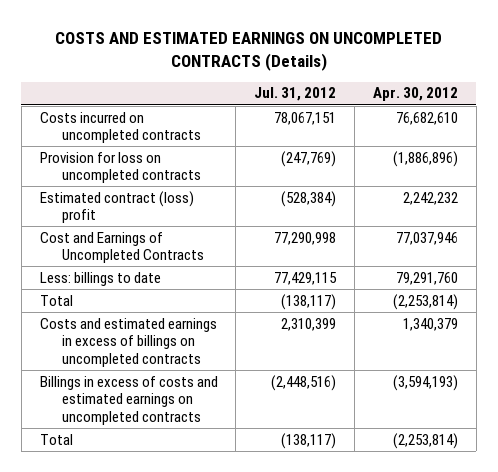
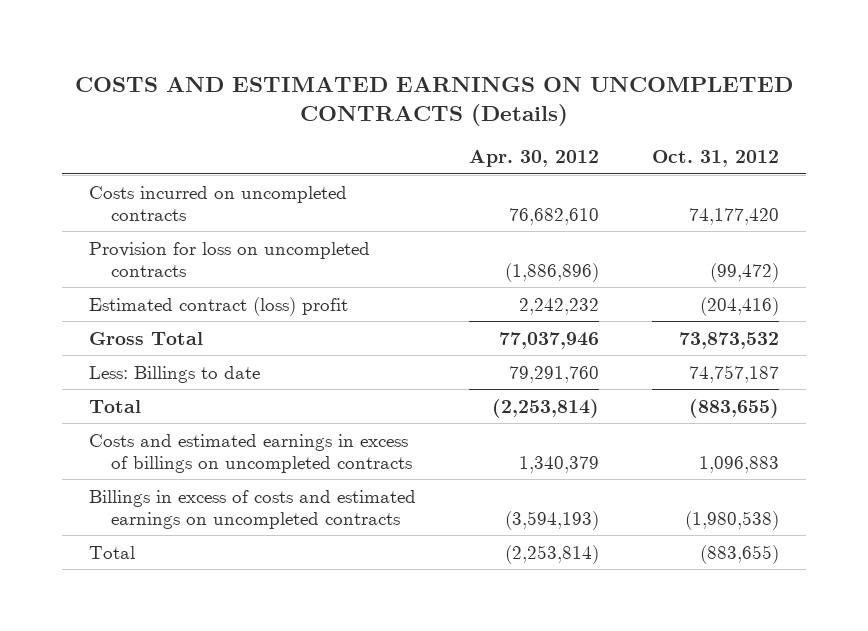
[254,87,337,102] Jul. 31, 2012 -> none
none -> [652,150,780,168] Oct. 31, 2012
[39,231,205,264] Cost and Earnings of Uncompleted Contracts -> [88,331,203,345] Gross Total
[39,271,161,286] Less: billings to date -> [88,365,260,383] Less: Billings to date

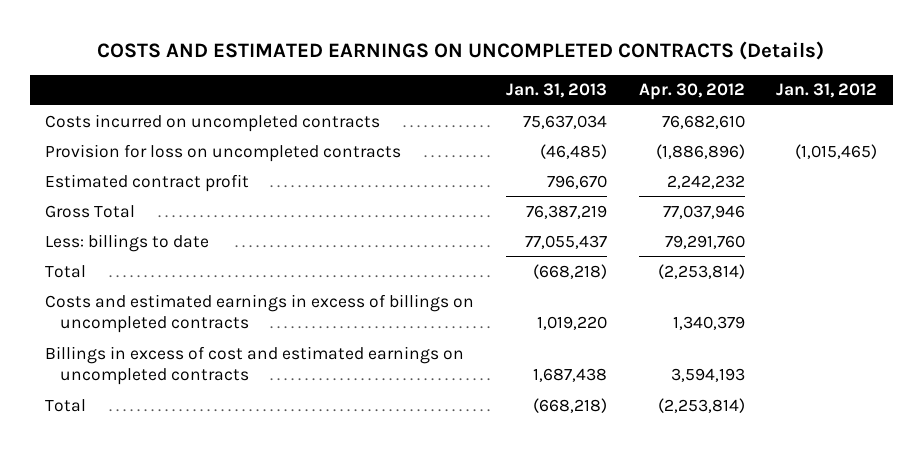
[652,150,780,168] Oct. 31, 2012 -> none
none -> [505,83,607,99] Jan. 31, 2013
none -> [776,83,878,99] Jan. 31, 2012
[88,296,348,316] Estimated contract (loss) profit -> [45,173,250,192] Estimated contract profit
[88,365,260,383] Less: Billings to date -> [45,233,210,252] Less: billings to date
[88,489,416,529] Billings in excess of costs and estimated earnings on uncompleted contracts -> [45,345,465,386] Billings in excess of cost and estimated earnings on uncompleted contracts
[505,510,600,530] (3,594,193) -> [670,368,745,383] 3,594,193

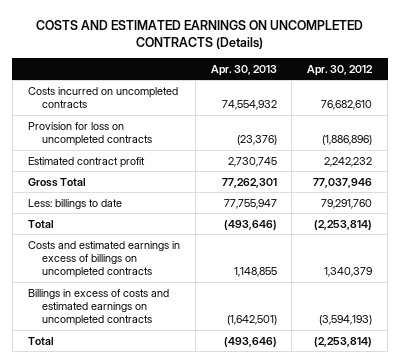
[505,83,607,99] Jan. 31, 2013 -> none
[776,83,878,99] Jan. 31, 2012 -> none
none -> [210,64,277,76] Apr. 30, 2013
[45,345,465,386] Billings in excess of cost and estimated earnings on uncompleted contracts -> [27,288,169,327] Billings in excess of costs and estimated earnings on uncompleted contracts
[670,368,745,383] 3,594,193 -> [319,315,373,326] (3,594,193)

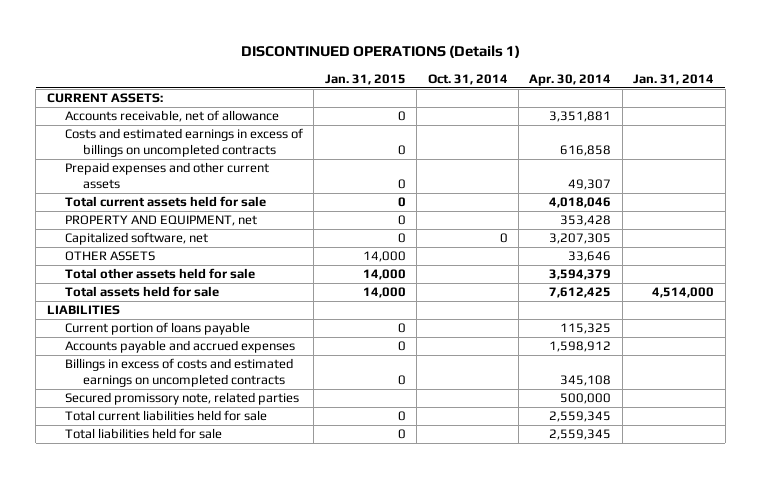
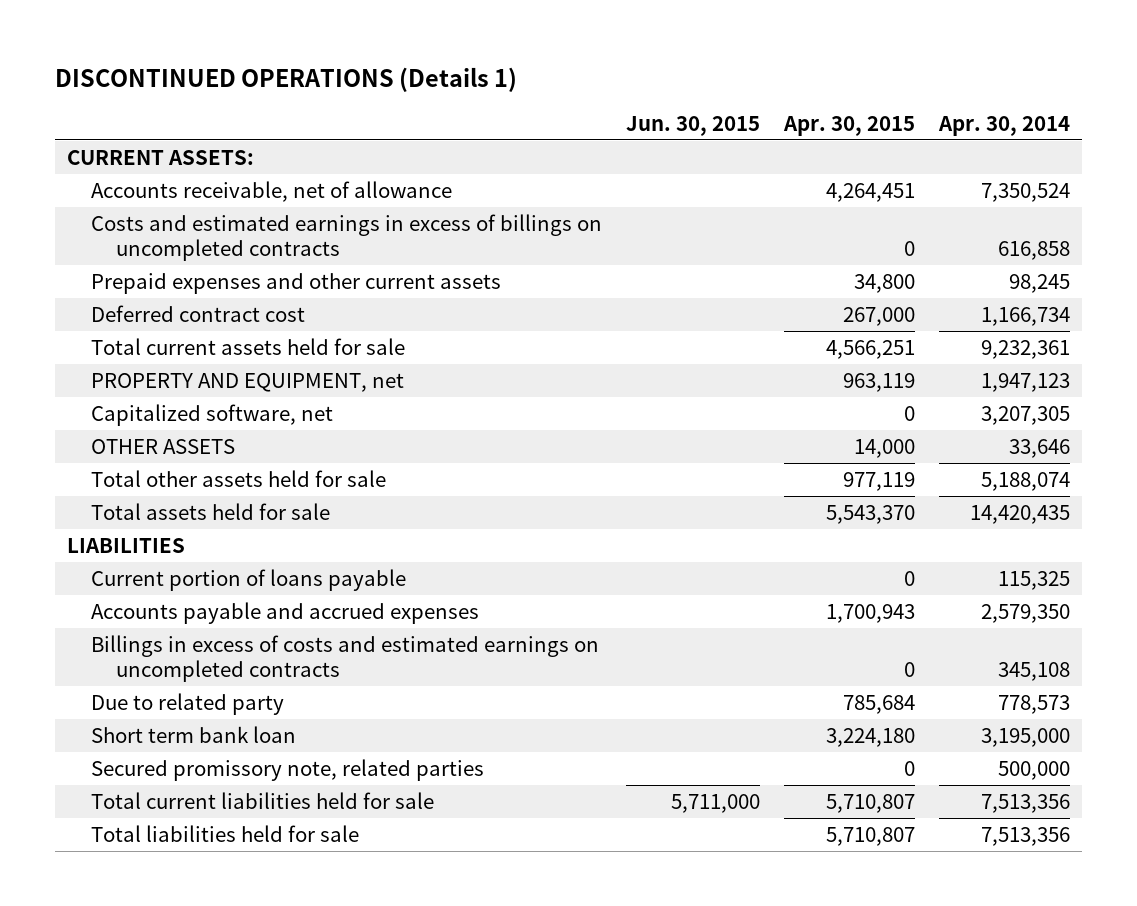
[324,73,406,85] Jan. 31, 2015 -> none
[427,73,508,85] Oct. 31, 2014 -> none
[633,73,715,85] Jan. 31, 2014 -> none
none -> [626,115,761,136] Jun. 30, 2015
none -> [783,115,916,136] Apr. 30, 2015
[549,111,612,123] 3,351,881 -> [980,182,1070,202] 7,350,524
[568,178,612,190] 49,307 -> [1008,273,1070,293] 98,245
none -> [91,304,306,322] Deferred contract cost
[549,197,612,209] 4,018,046 -> [980,339,1070,359] 9,232,361
[560,215,612,227] 353,428 -> [980,372,1070,392] 1,947,123
[549,269,612,281] 3,594,379 -> [980,471,1070,491] 5,188,074
[549,287,612,299] 7,612,425 -> [969,504,1070,524] 14,420,435
[549,341,612,353] 1,598,912 -> [980,603,1070,623] 2,579,350
none -> [91,692,285,715] Due to related party
none -> [91,725,297,743] Short term bank loan
[549,411,612,423] 2,559,345 -> [980,793,1070,813] 7,513,356
[549,429,612,441] 2,559,345 -> [980,826,1070,846] 7,513,356

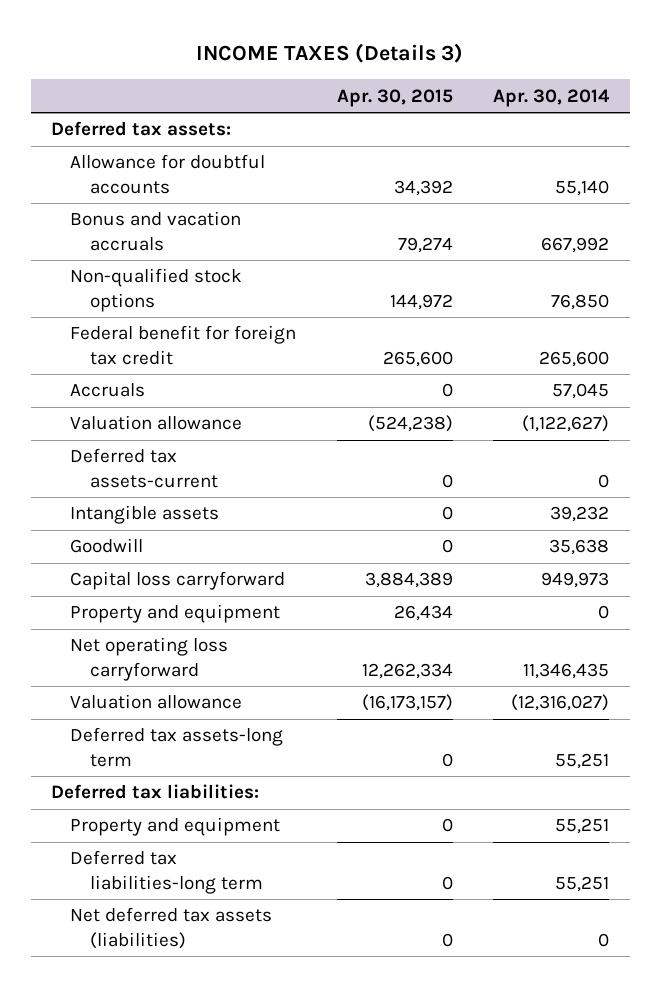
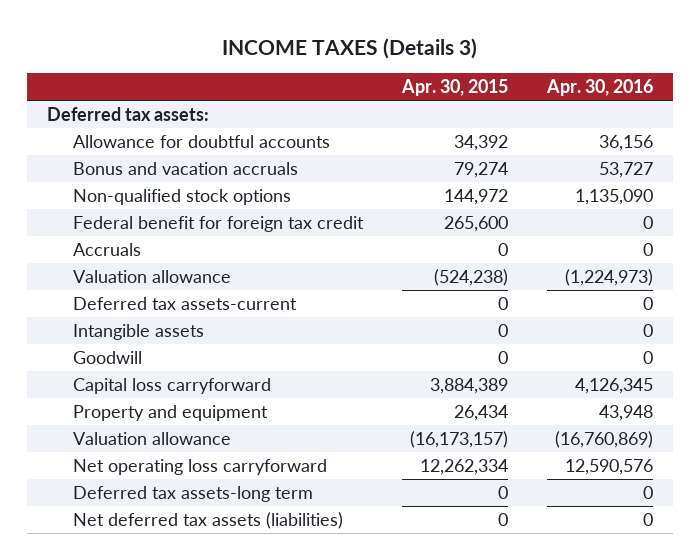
[493,88,611,107] Apr. 30, 2014 -> none
none -> [546,79,654,97] Apr. 30, 2016
[70,637,229,681] Net operating loss carryforward -> [73,459,328,476] Net operating loss carryforward
[51,784,260,800] Deferred tax liabilities: -> none
[70,817,281,837] Property and equipment -> none
[70,850,263,894] Deferred tax liabilities-long term -> none

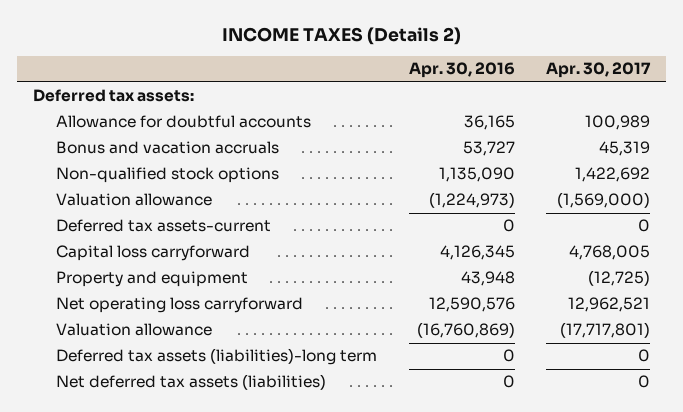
[222,38,478,60] INCOME TAXES (Details 3) -> [221,26,461,45] INCOME TAXES (Details 2)
[401,79,509,97] Apr. 30, 2015 -> none
none -> [546,62,652,79] Apr. 30, 2017
[599,135,654,152] 36,156 -> [463,115,515,131] 36,165
[73,216,365,233] Federal benefit for foreign tax credit -> none
[73,243,142,257] Accruals -> none
[73,324,205,341] Intangible assets -> none
[73,351,143,365] Goodwill -> none
[73,432,232,446] Valuation allowance -> [55,323,212,337] Valuation allowance
[73,486,314,503] Deferred tax assets-long term -> [55,348,377,366] Deferred tax assets (liabilities)-long term

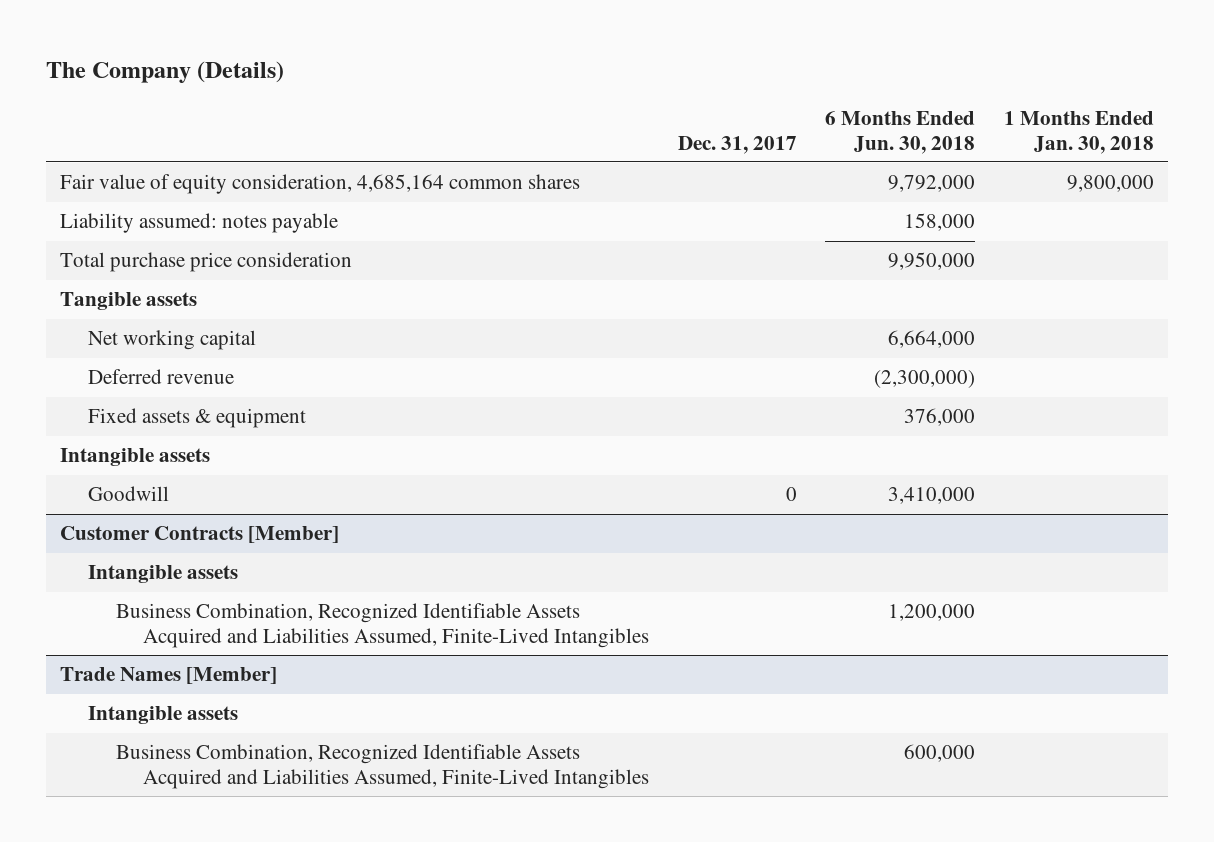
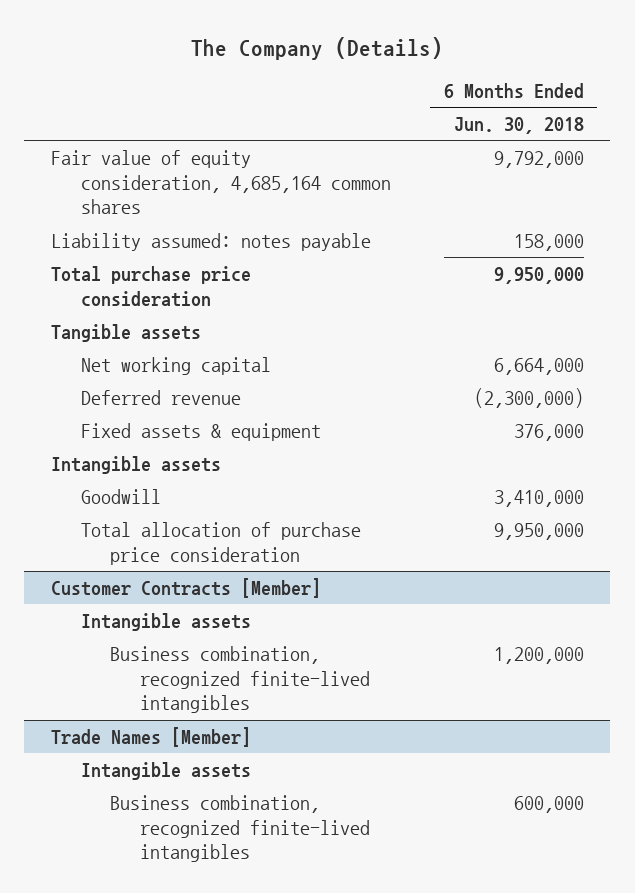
[677,135,797,154] Dec. 31, 2017 -> none
[1004,110,1155,154] 1 Months Ended Jan. 30, 2018 -> none
none -> [80,521,361,565] Total allocation of purchase price consideration
[115,603,650,648] Business Combination, Recognized Identifiable Assets Acquired and Liabilities Assumed, Finite-Lived Intangibles -> [110,645,370,714] Business combination, recognized finite-lived intangibles
[115,744,650,789] Business Combination, Recognized Identifiable Assets Acquired and Liabilities Assumed, Finite-Lived Intangibles -> [110,794,370,863] Business combination, recognized finite-lived intangibles

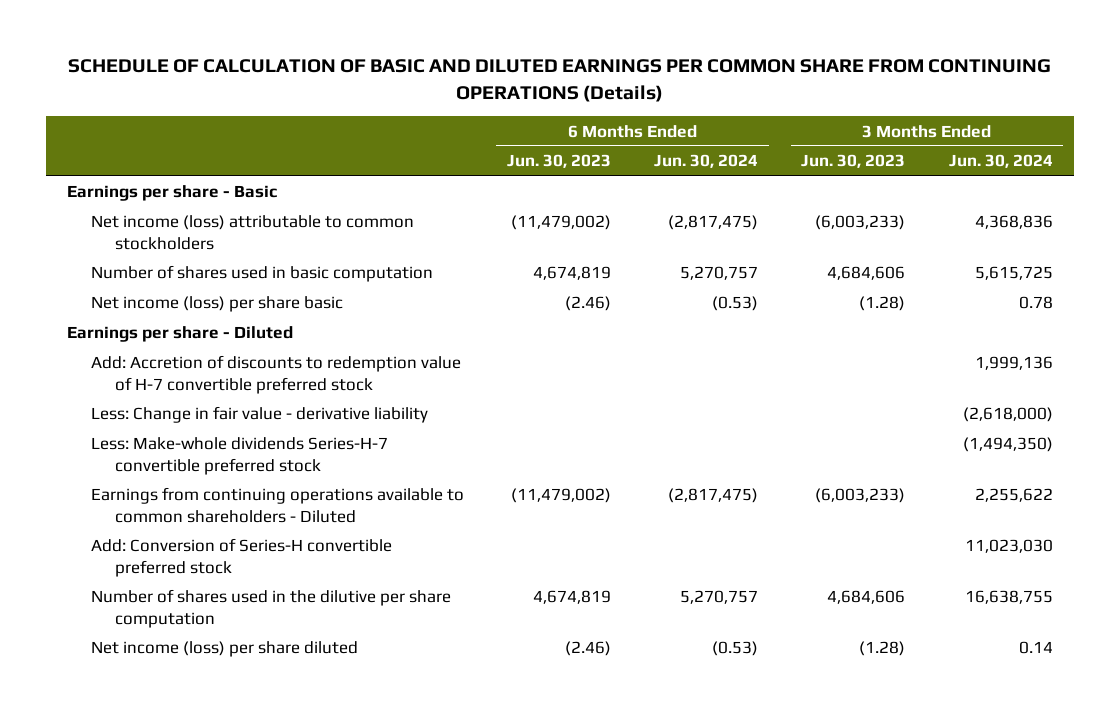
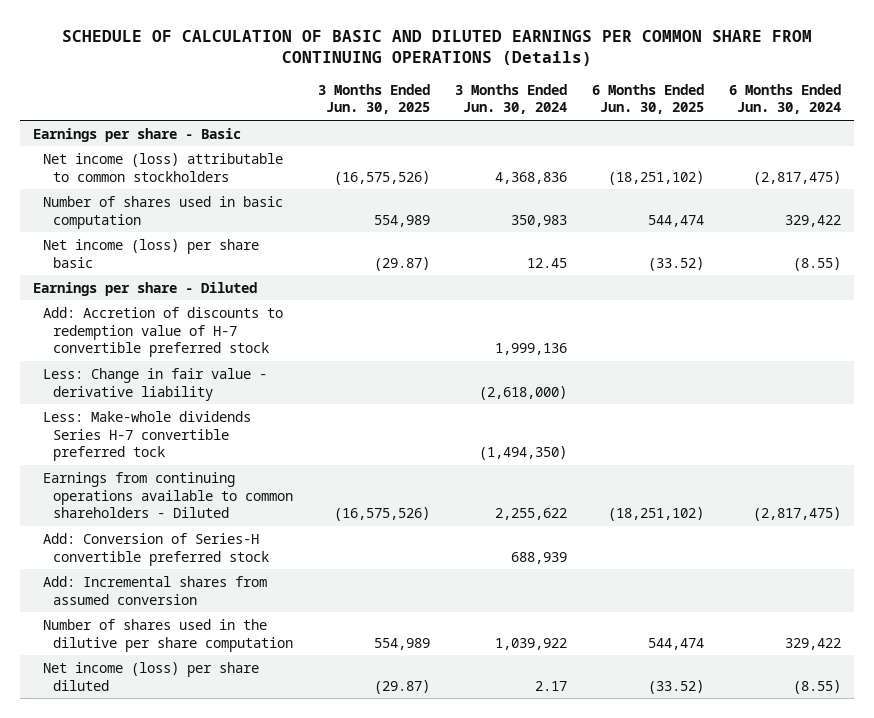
[507,154,612,169] Jun. 30, 2023 -> none
[801,154,906,169] Jun. 30, 2023 -> none
none -> [317,83,430,115] 3 Months Ended Jun. 30, 2025
none -> [592,83,705,115] 6 Months Ended Jun. 30, 2025
[680,266,759,281] 5,270,757 -> [785,214,842,227] 329,422
[974,266,1053,281] 5,615,725 -> [511,214,568,227] 350,983
[712,296,759,312] (0.53) -> [793,256,842,271] (8.55)
[1018,296,1053,310] 0.78 -> [527,257,568,268] 12.45
[90,437,388,475] Less: Make-whole dividends Series-H-7 convertible preferred stock -> [42,410,251,462] Less: Make-whole dividends Series H-7 convertible preferred tock
[964,539,1053,554] 11,023,030 -> [511,551,568,564] 688,939
none -> [42,575,267,605] Add: Incremental shares from assumed conversion
[680,590,759,605] 5,270,757 -> [785,637,842,650] 329,422
[964,590,1053,605] 16,638,755 -> [495,637,568,650] 1,039,922
[712,641,759,657] (0.53) -> [793,679,842,694] (8.55)
[1018,641,1053,655] 0.14 -> [535,680,568,691] 2.17

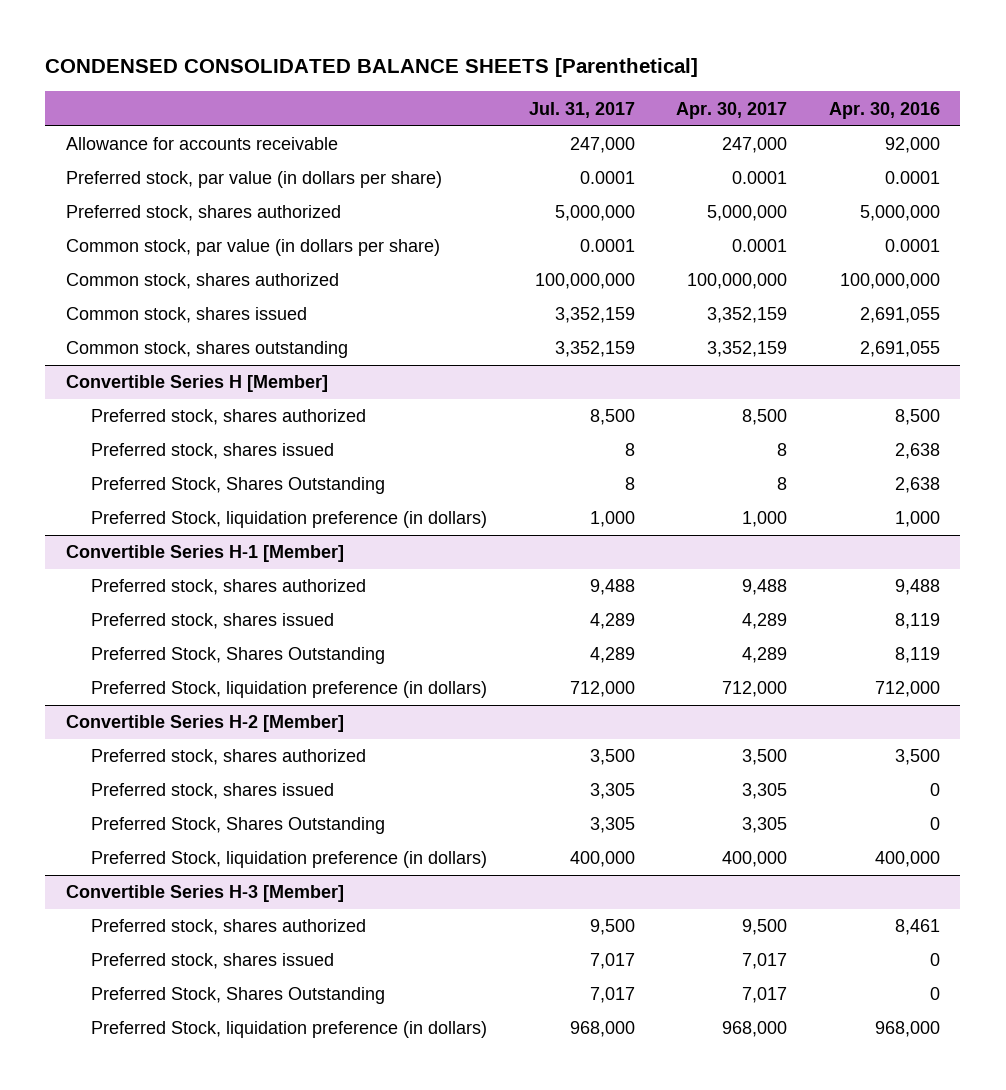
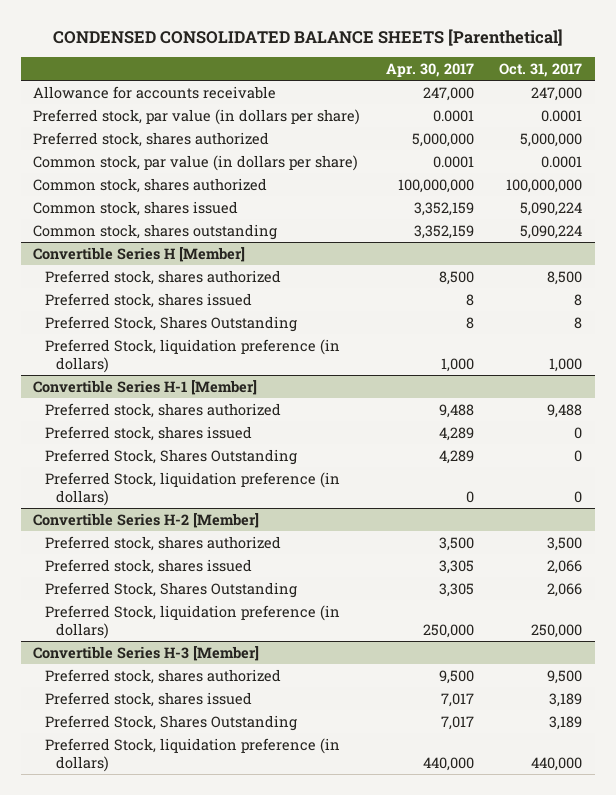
[528,101,635,118] Jul. 31, 2017 -> none
[828,101,940,119] Apr. 30, 2016 -> none
none -> [499,63,583,78] Oct. 31, 2017
[722,681,788,698] 712,000 -> [465,490,474,503] 0
[722,851,788,868] 400,000 -> [422,623,474,638] 250,000
[722,1021,788,1038] 968,000 -> [422,756,474,771] 440,000

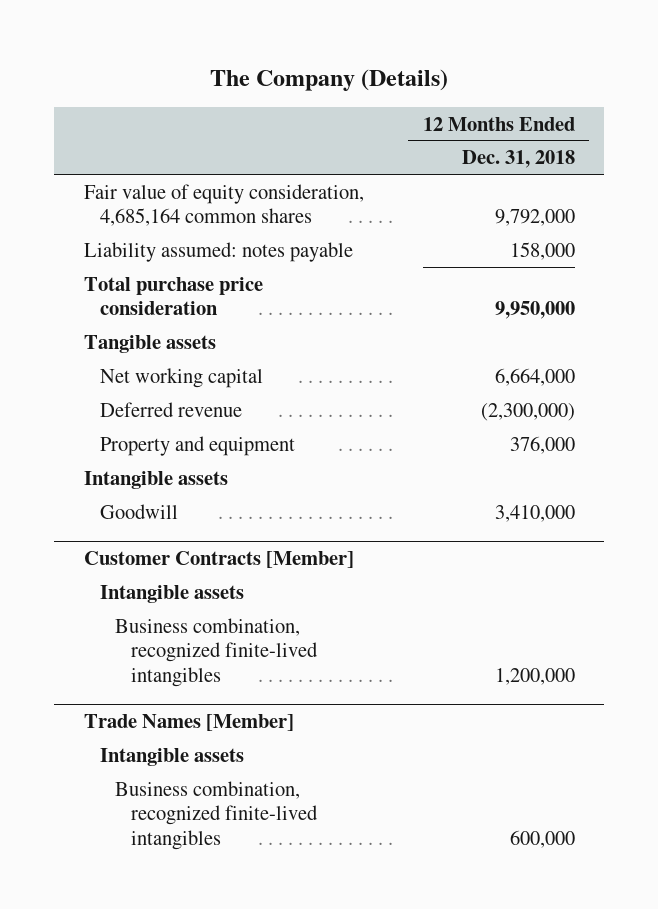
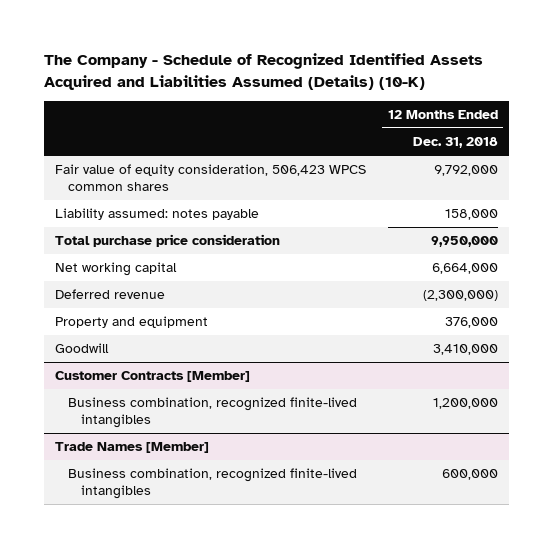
[210,69,449,92] The Company (Details) -> [43,53,483,90] The Company - Schedule of Recognized Identified Assets Acquired and Liabilities Assumed (Details) (10-K)
[83,183,364,227] Fair value of equity consideration, 4,685,164 common shares -> [54,164,366,192] Fair value of equity consideration, 506,423 WPCS common shares
[83,334,216,353] Tangible assets -> none
[83,470,228,489] Intangible assets -> none
[99,584,244,603] Intangible assets -> none
[99,747,244,766] Intangible assets -> none

